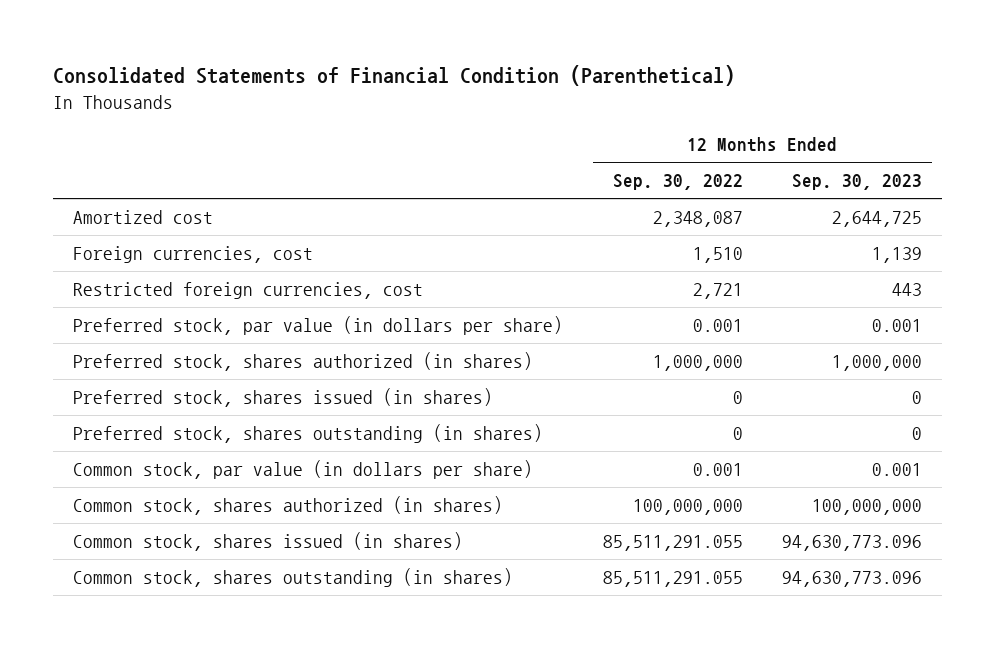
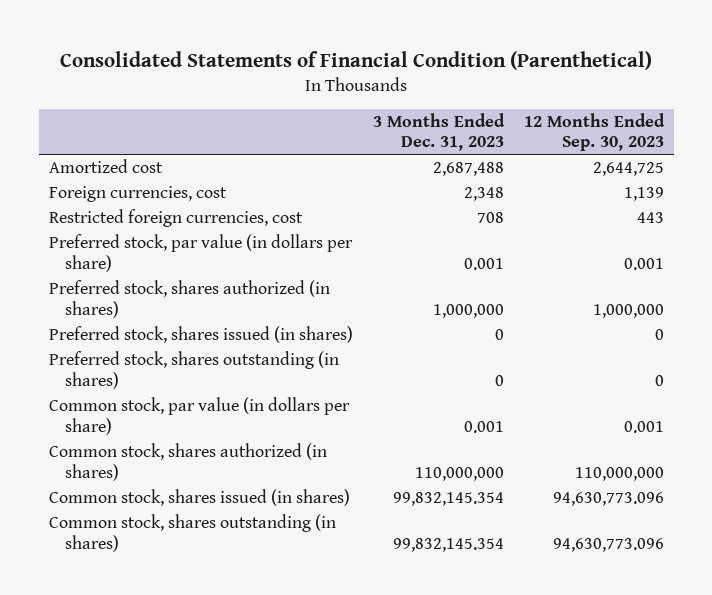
[612,174,743,191] Sep. 30, 2022 -> none
none -> [372,112,505,152] 3 Months Ended Dec. 31, 2023
[812,498,923,515] 100,000,000 -> [574,466,664,481] 110,000,000

